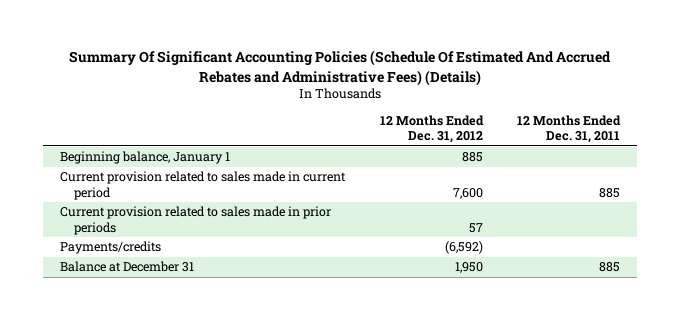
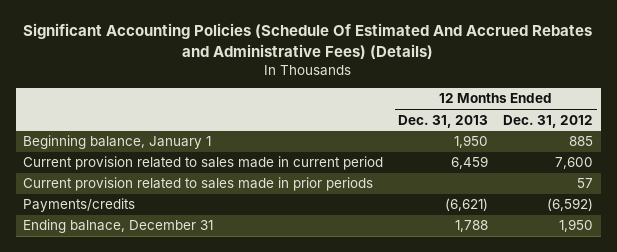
[69,50,612,86] Summary Of Significant Accounting Policies (Schedule Of Estimated And Accrued Rebates and Administrative Fees) (Details) -> [23,23,593,59] Significant Accounting Policies (Schedule Of Estimated And Accrued Rebates and Administrative Fees) (Details)
[517,115,622,144] 12 Months Ended Dec. 31, 2011 -> none
none -> [398,114,489,128] Dec. 31, 2013
[60,261,195,273] Balance at December 31 -> [23,219,214,234] Ending balnace, December 31

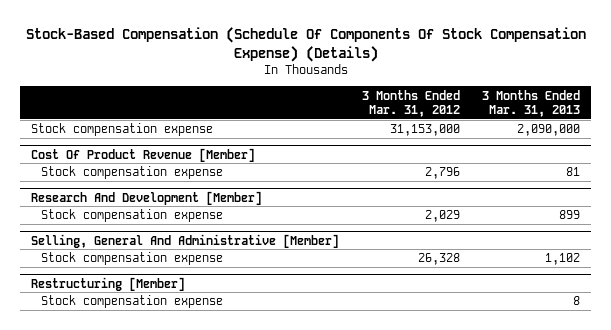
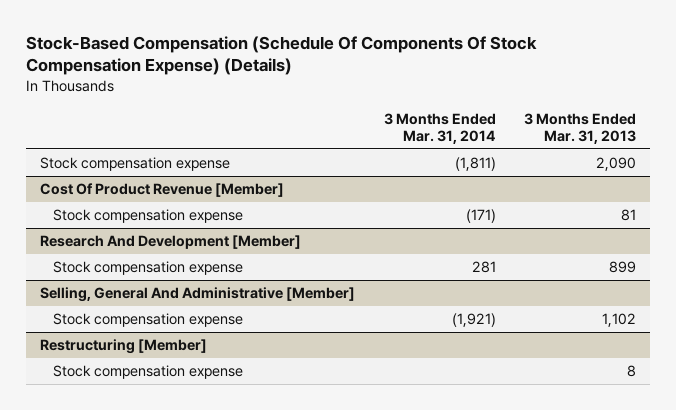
[361,89,460,118] 3 Months Ended Mar. 31, 2012 -> none
none -> [383,112,496,145] 3 Months Ended Mar. 31, 2014
[516,124,580,137] 2,090,000 -> [596,157,637,172] 2,090

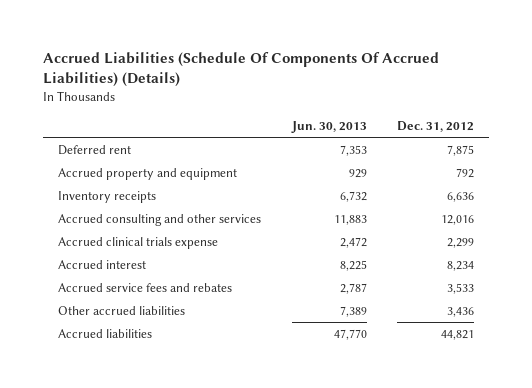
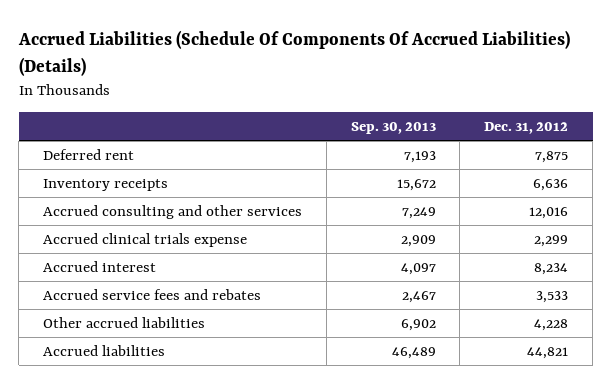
[290,120,367,133] Jun. 30, 2013 -> none
none -> [350,122,436,135] Sep. 30, 2013
[58,167,238,180] Accrued property and equipment -> none
[447,306,475,317] 3,436 -> [534,318,569,331] 4,228

